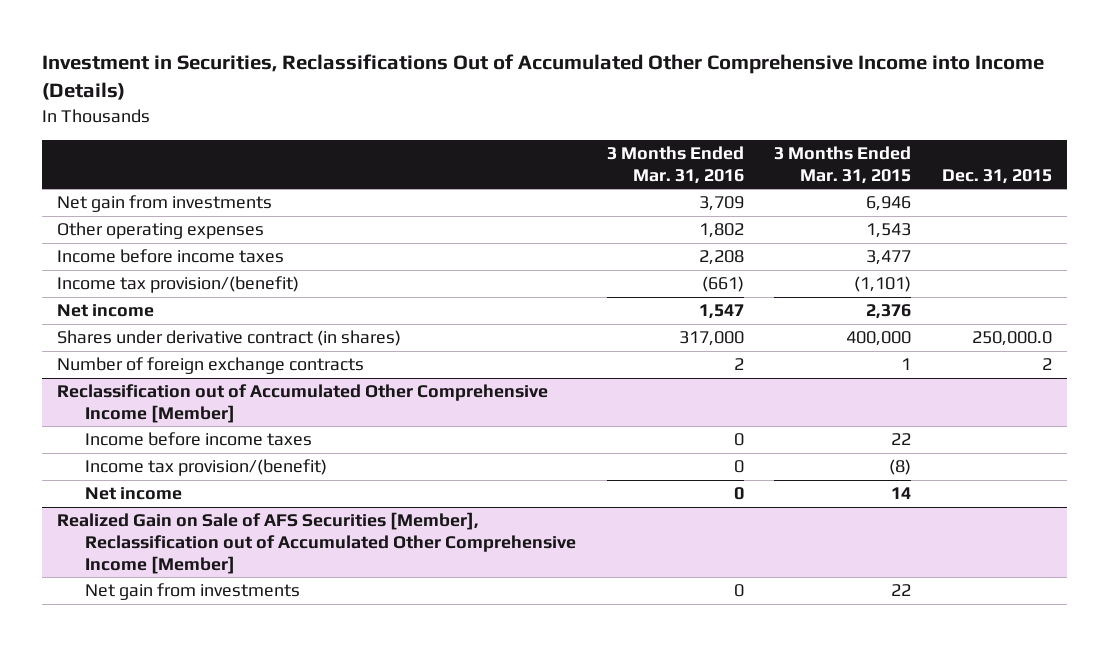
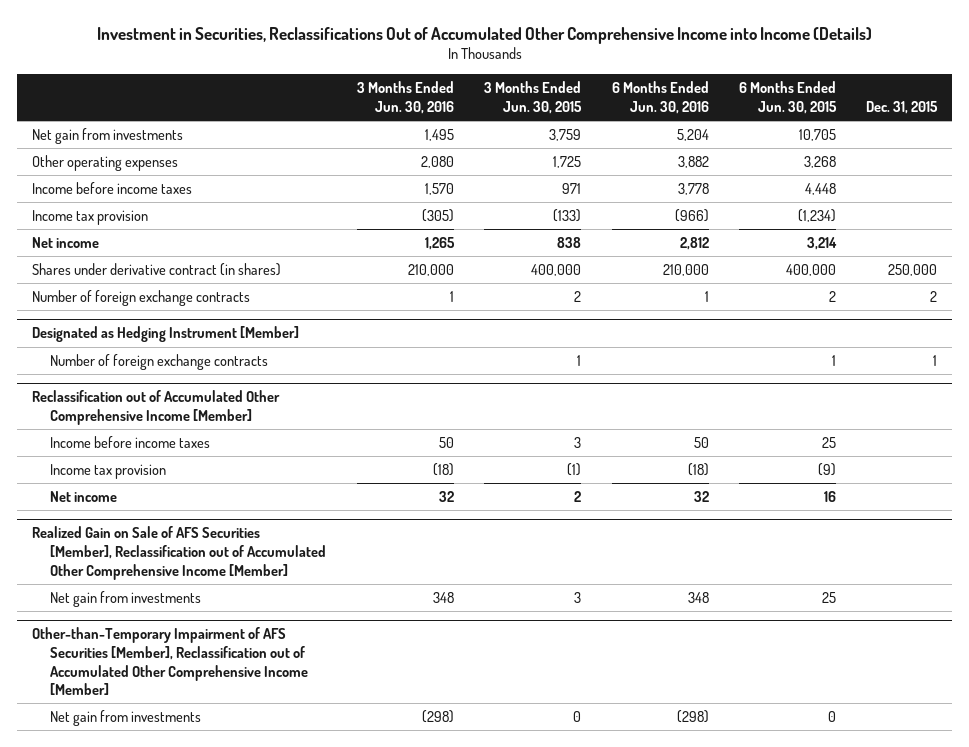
[606,145,744,184] 3 Months Ended Mar. 31, 2016 -> none
[774,145,912,184] 3 Months Ended Mar. 31, 2015 -> none
none -> [356,81,454,114] 3 Months Ended Jun. 30, 2016
none -> [484,81,583,114] 3 Months Ended Jun. 30, 2015
none -> [611,81,709,114] 6 Months Ended Jun. 30, 2016
none -> [738,81,837,114] 6 Months Ended Jun. 30, 2015
[56,276,299,294] Income tax provision/(benefit) -> [32,210,149,226] Income tax provision
[971,331,1052,347] 250,000.0 -> [888,264,938,277] 250,000
none -> [32,326,300,343] Designated as Hedging Instrument [Member]
none -> [50,354,269,371] Number of foreign exchange contracts
[85,459,328,477] Income tax provision/(benefit) -> [50,464,167,480] Income tax provision
none -> [32,627,309,696] Other-than-Temporary Impairment of AFS Securities [Member], Reclassification out of Accumulated Other Comprehensive Income [Member]
none -> [50,710,202,727] Net gain from investments

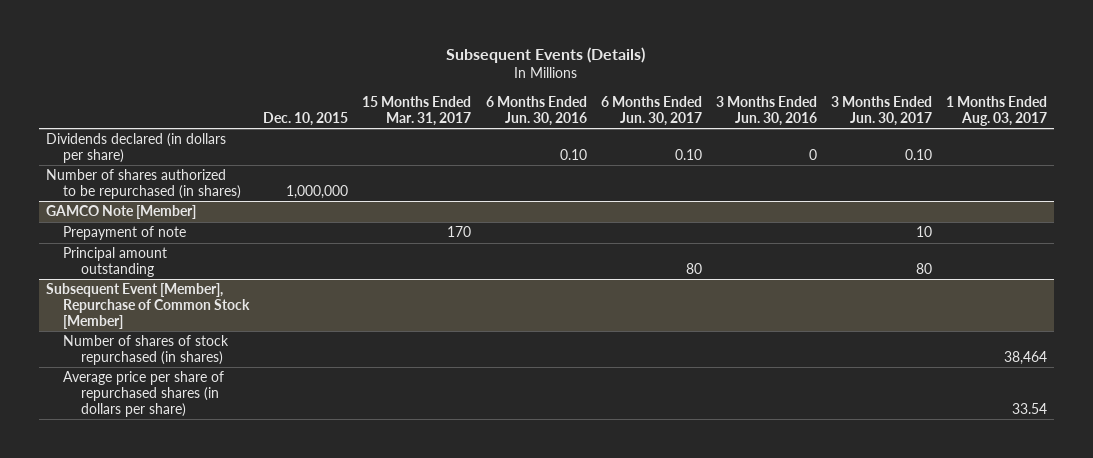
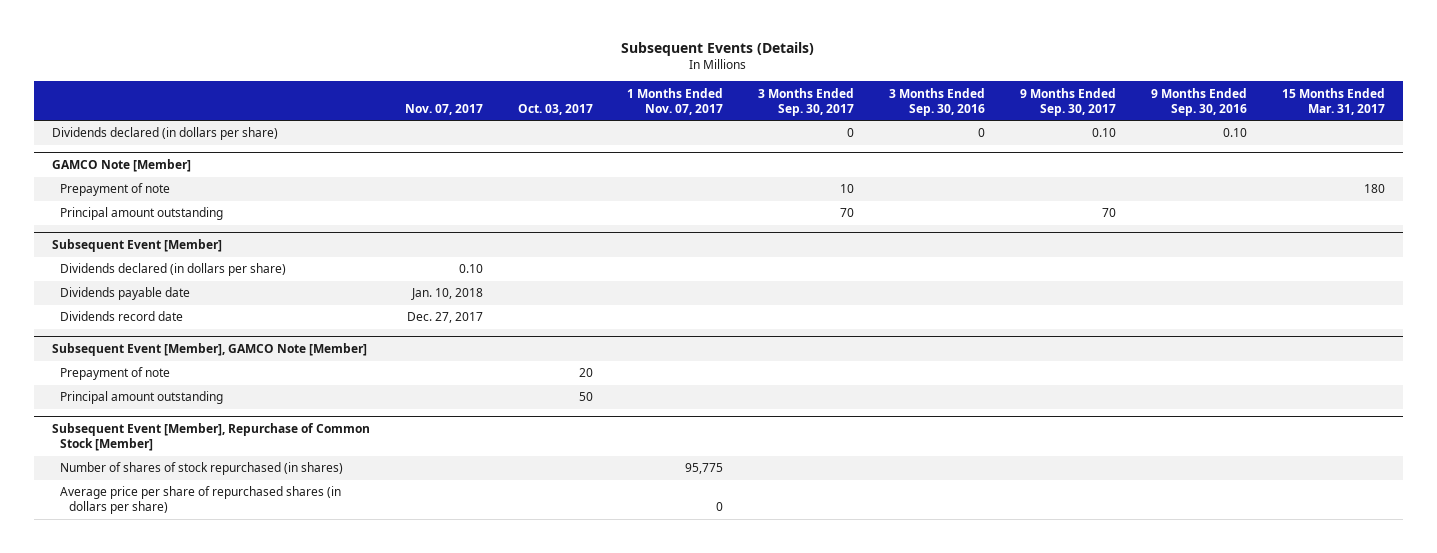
[263,112,349,127] Dec. 10, 2015 -> none
[485,96,587,127] 6 Months Ended Jun. 30, 2016 -> none
[600,96,702,127] 6 Months Ended Jun. 30, 2017 -> none
[715,96,817,127] 3 Months Ended Jun. 30, 2016 -> none
[830,96,932,127] 3 Months Ended Jun. 30, 2017 -> none
[945,96,1047,127] 1 Months Ended Aug. 03, 2017 -> none
none -> [404,103,483,115] Nov. 07, 2017
none -> [517,103,593,115] Oct. 03, 2017
none -> [627,87,724,115] 1 Months Ended Nov. 07, 2017
none -> [758,87,855,116] 3 Months Ended Sep. 30, 2017
none -> [889,87,986,116] 3 Months Ended Sep. 30, 2016
none -> [1020,87,1117,116] 9 Months Ended Sep. 30, 2017
none -> [1151,87,1248,116] 9 Months Ended Sep. 30, 2016
[45,169,242,199] Number of shares authorized to be repurchased (in shares) -> none
[447,226,472,238] 170 -> [1364,184,1386,194] 180
none -> [51,238,222,252] Subsequent Event [Member]
none -> [60,263,287,277] Dividends declared (in dollars per share)
none -> [60,287,191,301] Dividends payable date
none -> [60,311,184,322] Dividends record date
none -> [51,342,367,356] Subsequent Event [Member], GAMCO Note [Member]
none -> [60,367,171,381] Prepayment of note
none -> [60,391,224,405] Principal amount outstanding

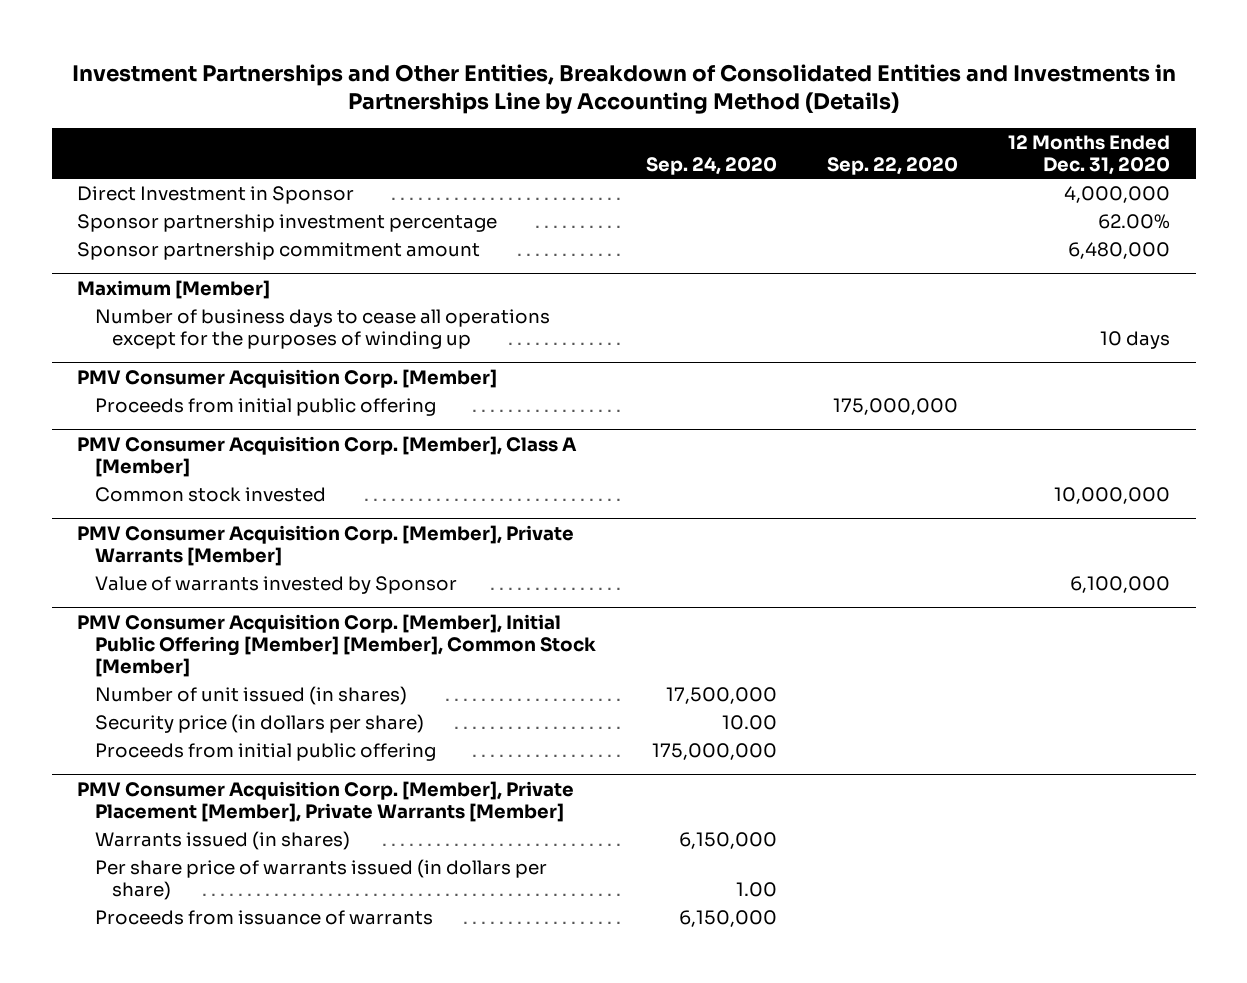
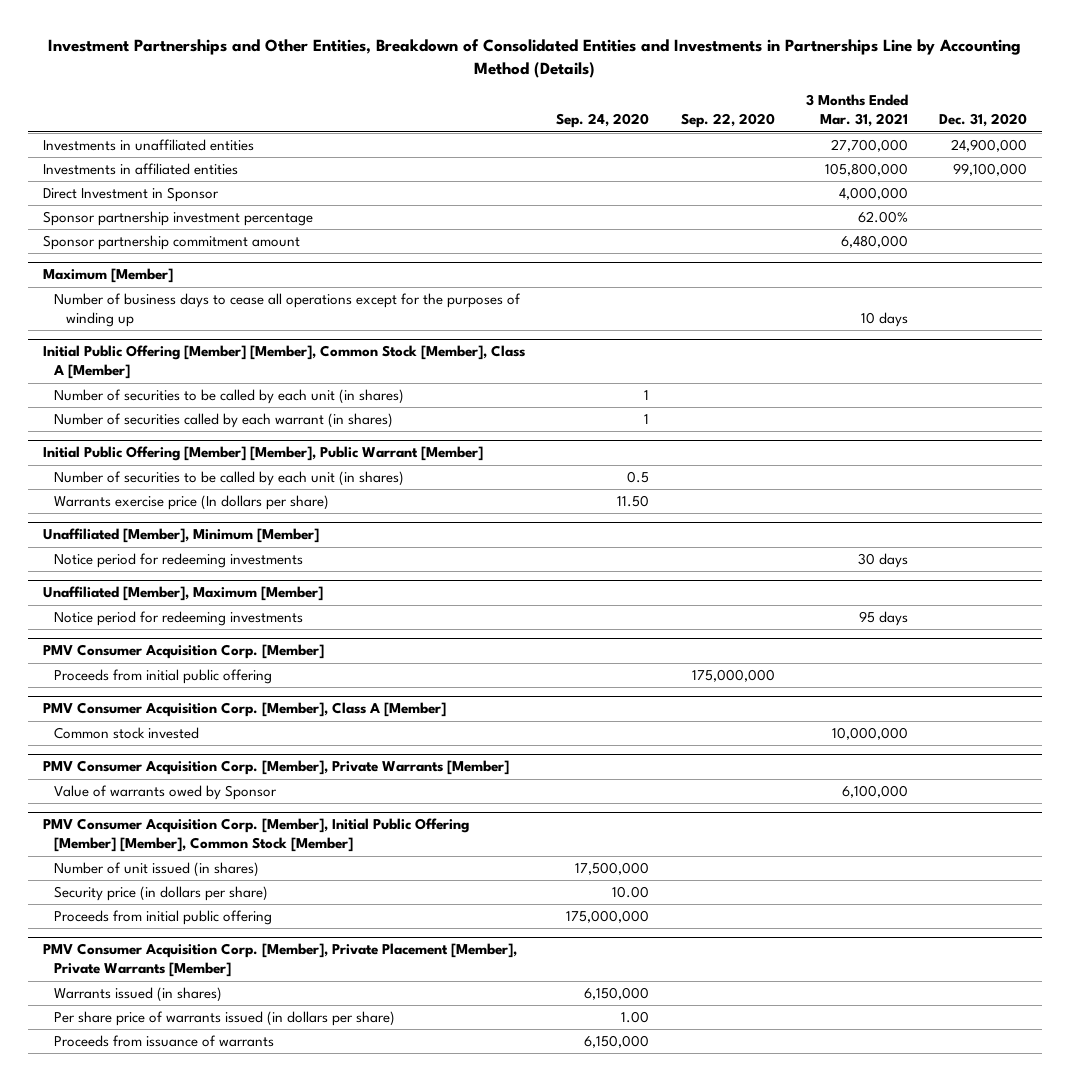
[1008,134,1171,175] 12 Months Ended Dec. 31, 2020 -> none
none -> [805,94,908,128] 3 Months Ended Mar. 31, 2021
none -> [938,113,1027,128] Dec. 31, 2020
none -> [43,139,255,152] Investments in unaffiliated entities
none -> [43,163,239,176] Investments in affiliated entities
none -> [43,345,526,380] Initial Public Offering [Member] [Member], Common Stock [Member], Class A [Member]
none -> [54,389,405,405] Number of securities to be called by each unit (in shares)
none -> [54,413,394,429] Number of securities called by each warrant (in shares)
none -> [43,446,484,462] Initial Public Offering [Member] [Member], Public Warrant [Member]
none -> [54,471,405,487] Number of securities to be called by each unit (in shares)
none -> [54,495,330,511] Warrants exercise price (In dollars per share)
none -> [43,528,320,544] Unaffiliated [Member], Minimum [Member]
none -> [54,553,304,569] Notice period for redeeming investments
none -> [43,586,324,602] Unaffiliated [Member], Maximum [Member]
none -> [54,611,304,627] Notice period for redeeming investments
[94,575,457,594] Value of warrants invested by Sponsor -> [54,785,278,801] Value of warrants owed by Sponsor

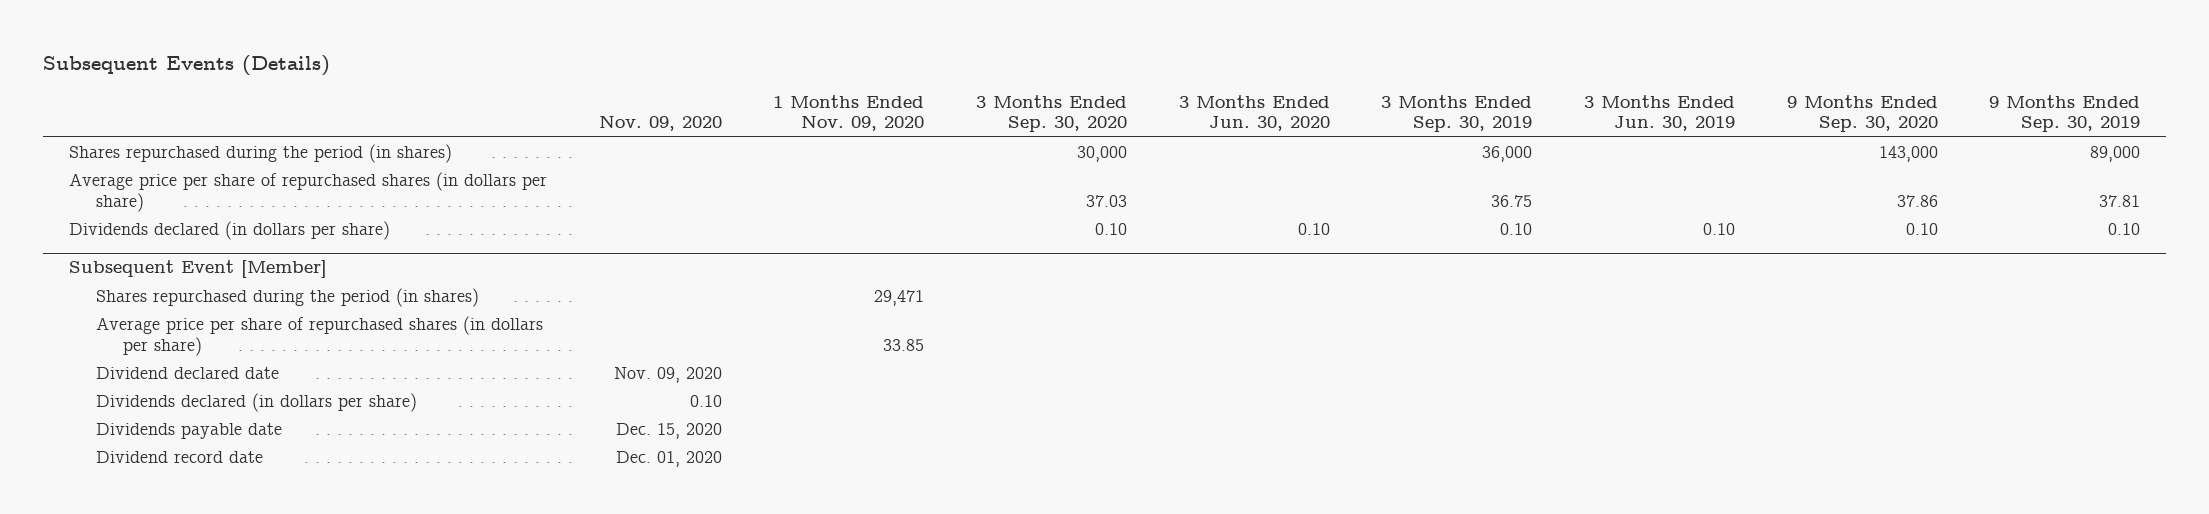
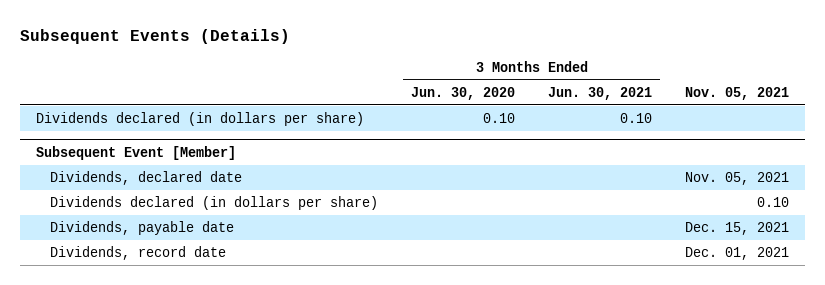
[598,115,722,132] Nov. 09, 2020 -> none
[773,94,925,132] 1 Months Ended Nov. 09, 2020 -> none
[976,94,1128,133] 3 Months Ended Sep. 30, 2020 -> none
[1381,94,1533,133] 3 Months Ended Sep. 30, 2019 -> none
[1583,94,1735,132] 3 Months Ended Jun. 30, 2019 -> none
[1786,94,1938,133] 9 Months Ended Sep. 30, 2020 -> none
[1989,94,2141,133] 9 Months Ended Sep. 30, 2019 -> none
none -> [548,86,653,100] Jun. 30, 2021
none -> [684,86,789,100] Nov. 05, 2021
[69,144,453,164] Shares repurchased during the period (in shares) -> none
[69,172,548,212] Average price per share of repurchased shares (in dollars per share) -> none
[96,288,480,308] Shares repurchased during the period (in shares) -> none
[96,316,544,356] Average price per share of repurchased shares (in dollars per share) -> none
[96,367,280,380] Dividend declared date -> [50,171,243,186] Dividends, declared date
[96,423,283,440] Dividends payable date -> [50,221,235,236] Dividends, payable date
[96,451,264,464] Dividend record date -> [50,246,227,261] Dividends, record date

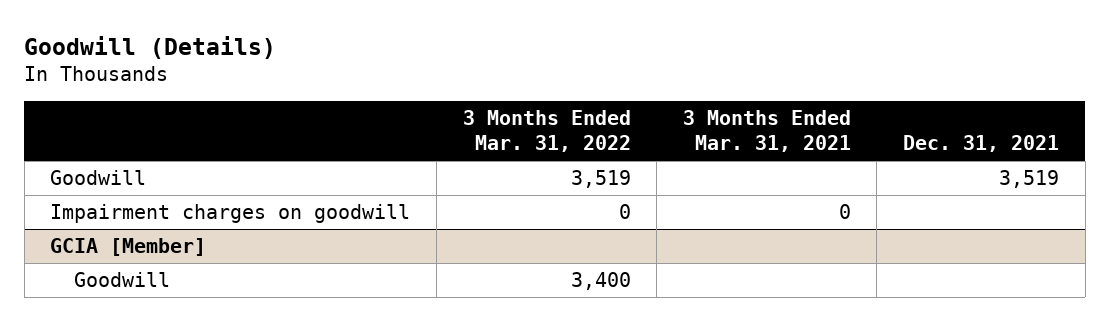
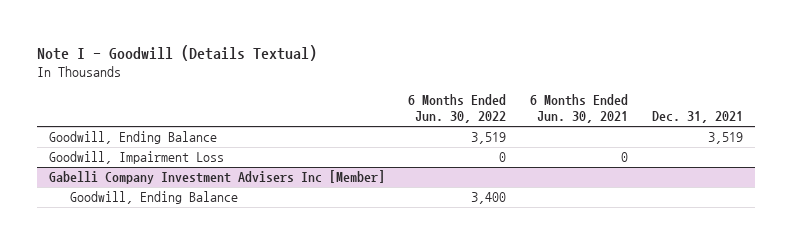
[24,35,277,59] Goodwill (Details) -> [36,44,317,61] Note I - Goodwill (Details Textual)
[462,110,631,153] 3 Months Ended Mar. 31, 2022 -> none
[682,110,851,153] 3 Months Ended Mar. 31, 2021 -> none
none -> [408,94,507,124] 6 Months Ended Jun. 30, 2022
none -> [530,94,629,124] 6 Months Ended Jun. 30, 2021
[50,170,147,186] Goodwill -> [48,131,217,145] Goodwill, Ending Balance
[50,204,411,224] Impairment charges on goodwill -> [48,151,224,165] Goodwill, Impairment Loss
[50,238,207,257] GCIA [Member] -> [48,170,385,185] Gabelli Company Investment Advisers Inc [Member]
[73,272,170,288] Goodwill -> [70,191,239,205] Goodwill, Ending Balance

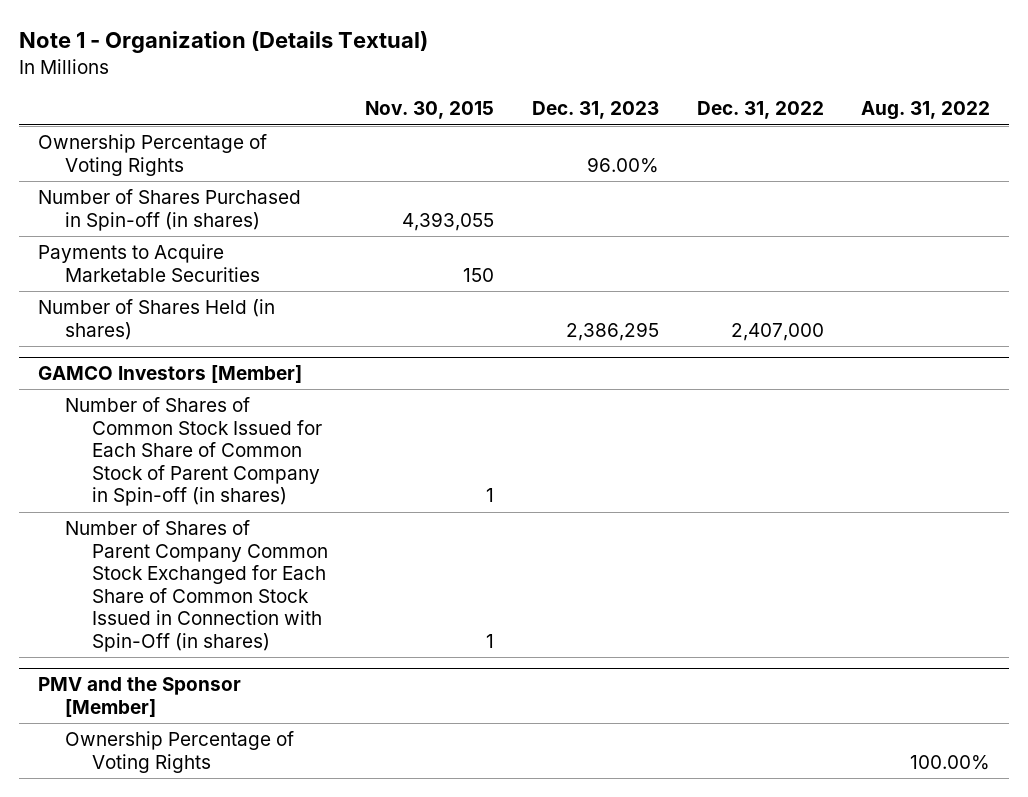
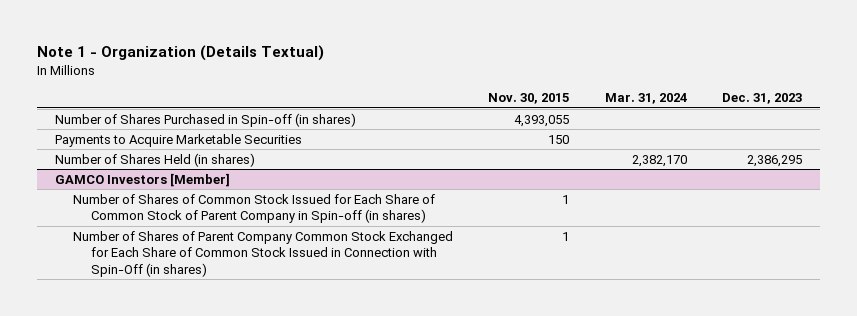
[696,101,824,120] Dec. 31, 2022 -> none
[861,101,991,121] Aug. 31, 2022 -> none
none -> [604,93,687,105] Mar. 31, 2024
[37,133,267,176] Ownership Percentage of Voting Rights -> none
[37,677,241,717] PMV and the Sponsor [Member] -> none
[64,730,294,773] Ownership Percentage of Voting Rights -> none

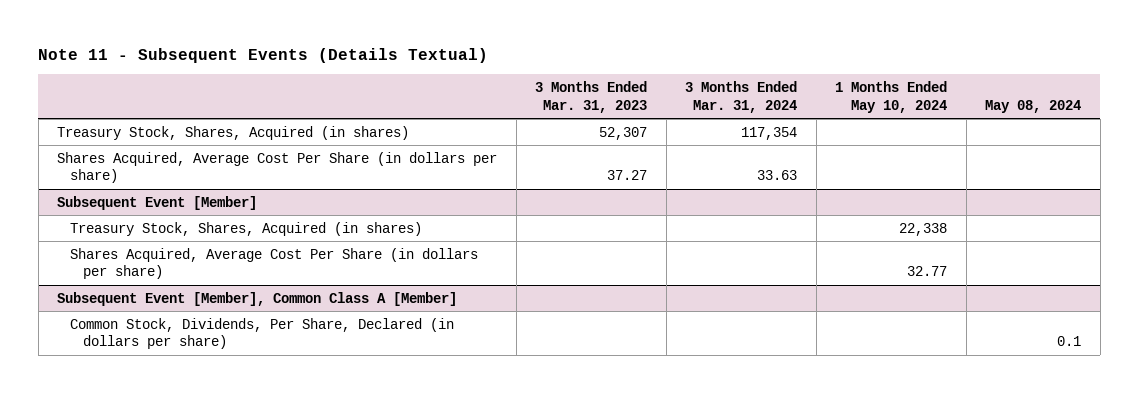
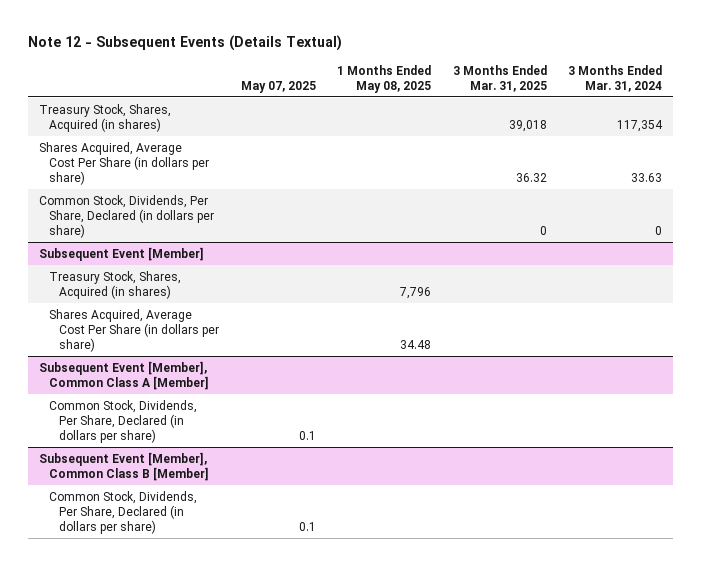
[38,48,489,64] Note 11 - Subsequent Events (Details Textual) -> [27,34,342,51] Note 12 - Subsequent Events (Details Textual)
[535,81,648,113] 3 Months Ended Mar. 31, 2023 -> none
[835,81,948,113] 1 Months Ended May 10, 2024 -> none
[985,99,1082,113] May 08, 2024 -> none
none -> [240,80,316,93] May 07, 2025
none -> [337,64,432,93] 1 Months Ended May 08, 2025
none -> [452,64,547,92] 3 Months Ended Mar. 31, 2025
none -> [38,194,215,238] Common Stock, Dividends, Per Share, Declared (in dollars per share)
none -> [38,451,210,481] Subsequent Event [Member], Common Class B [Member]
none -> [49,490,198,534] Common Stock, Dividends, Per Share, Declared (in dollars per share)

